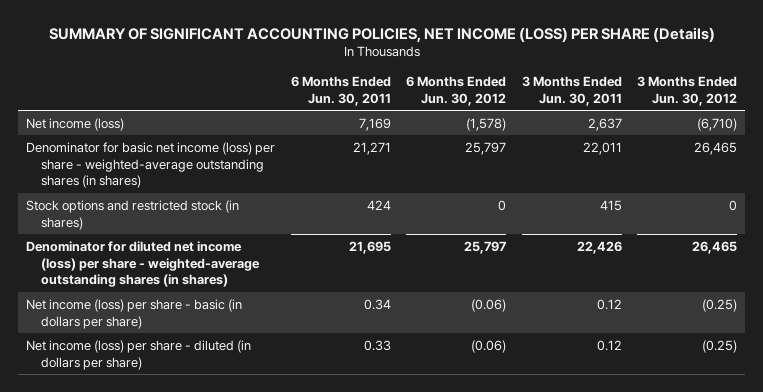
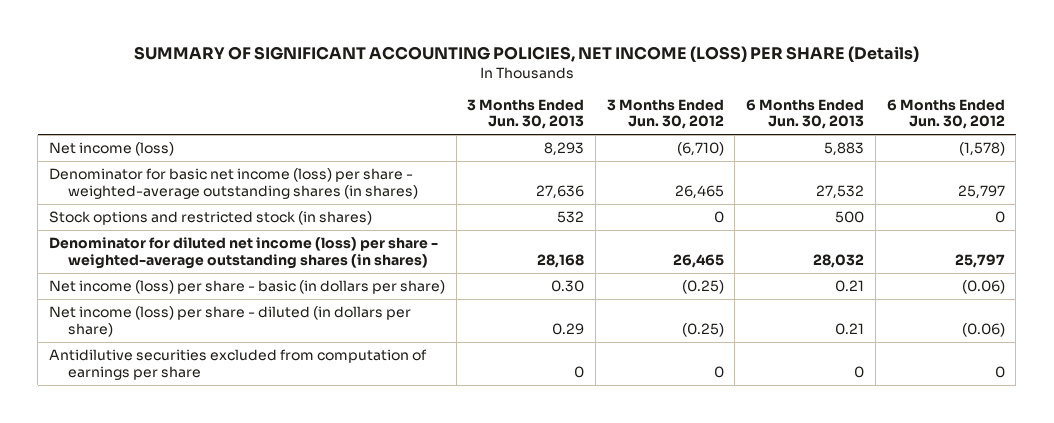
[290,76,391,106] 6 Months Ended Jun. 30, 2011 -> none
[521,76,622,106] 3 Months Ended Jun. 30, 2011 -> none
none -> [467,98,585,130] 3 Months Ended Jun. 30, 2013
none -> [746,98,865,130] 6 Months Ended Jun. 30, 2013
none -> [49,349,428,380] Antidilutive securities excluded from computation of earnings per share

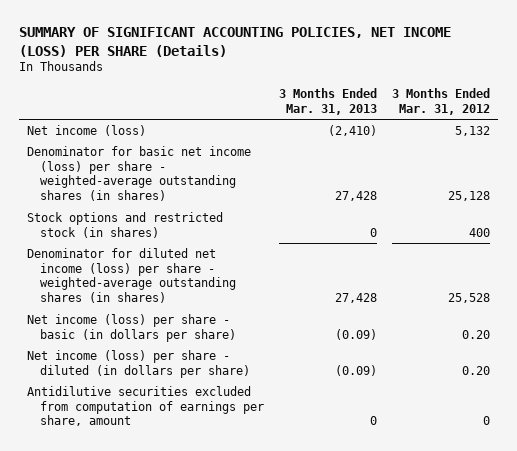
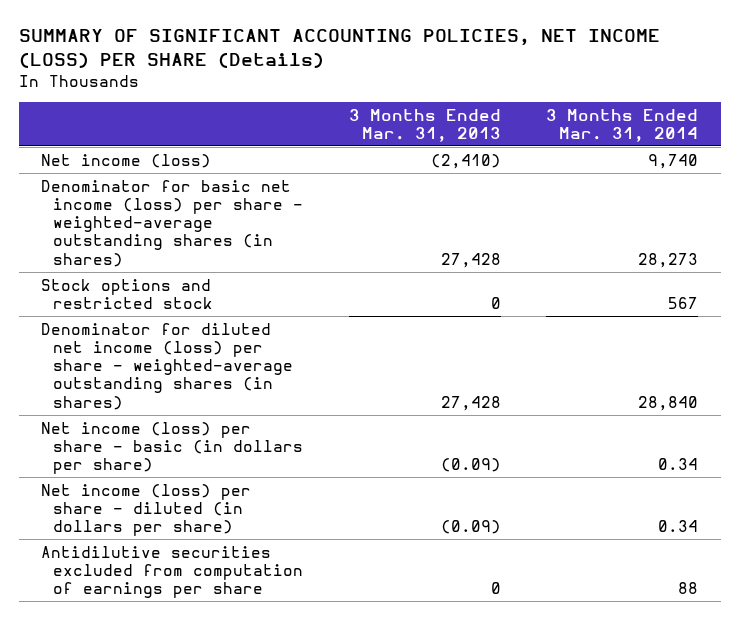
[392,88,491,115] 3 Months Ended Mar. 31, 2012 -> none
none -> [546,108,699,142] 3 Months Ended Mar. 31, 2014
[26,211,223,238] Stock options and restricted stock (in shares) -> [41,278,214,309] Stock options and restricted stock
[26,385,264,427] Antidilutive securities excluded from computation of earnings per share, amount -> [41,545,304,599] Antidilutive securities excluded from computation of earnings per share

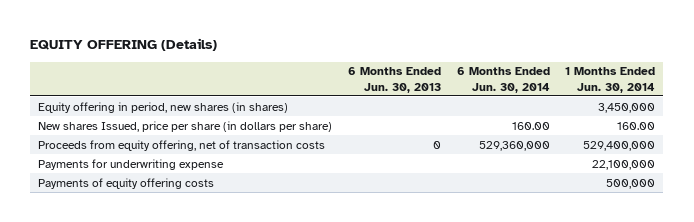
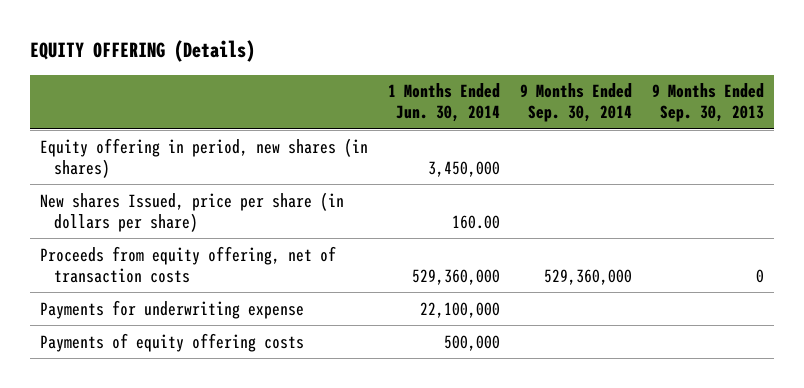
[348,67,442,93] 6 Months Ended Jun. 30, 2013 -> none
[456,67,550,93] 6 Months Ended Jun. 30, 2014 -> none
none -> [519,83,632,123] 9 Months Ended Sep. 30, 2014
none -> [652,83,765,123] 9 Months Ended Sep. 30, 2013
[583,140,656,151] 529,400,000 -> [411,268,500,285] 529,360,000

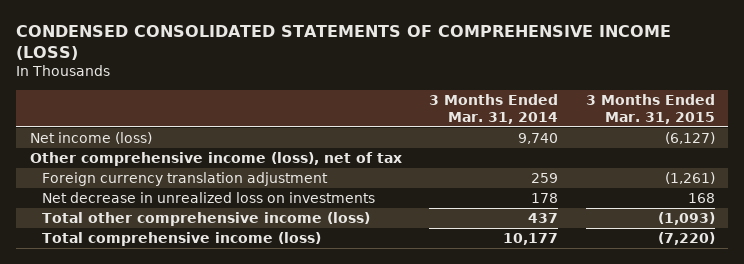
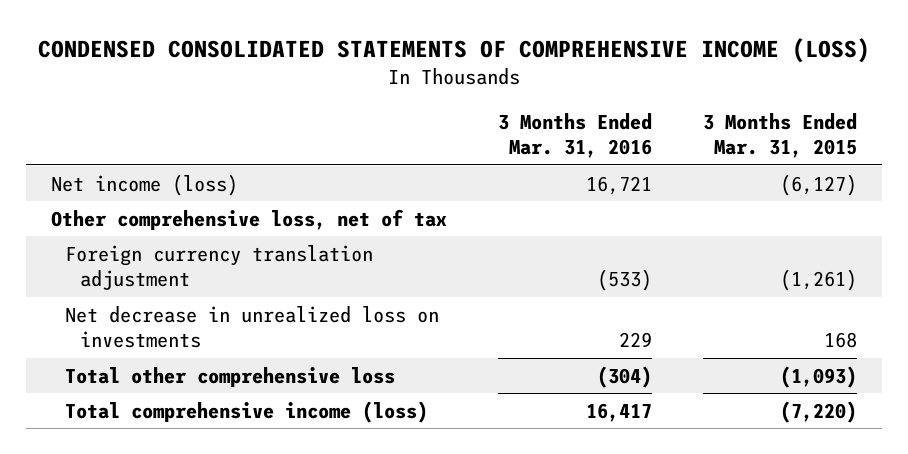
[429,94,559,124] 3 Months Ended Mar. 31, 2014 -> none
none -> [498,113,653,159] 3 Months Ended Mar. 31, 2016
[29,152,402,167] Other comprehensive income (loss), net of tax -> [51,208,448,230] Other comprehensive loss, net of tax
[42,212,371,227] Total other comprehensive income (loss) -> [65,366,396,387] Total other comprehensive loss

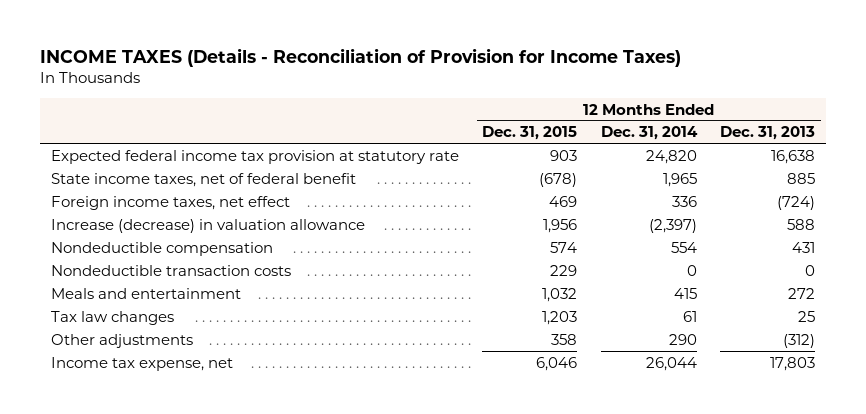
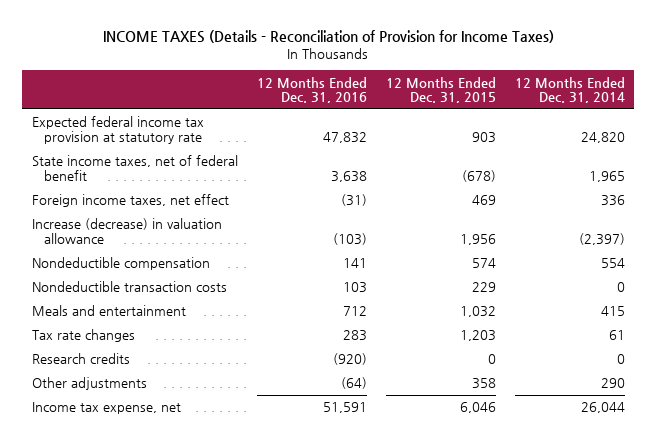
[719,126,815,141] Dec. 31, 2013 -> none
none -> [256,76,367,104] 12 Months Ended Dec. 31, 2016
[51,310,175,325] Tax law changes -> [31,329,135,343] Tax rate changes
none -> [31,353,130,365] Research credits

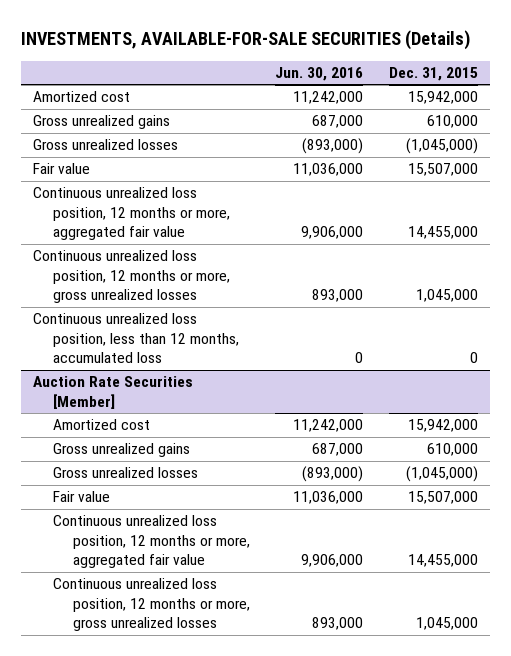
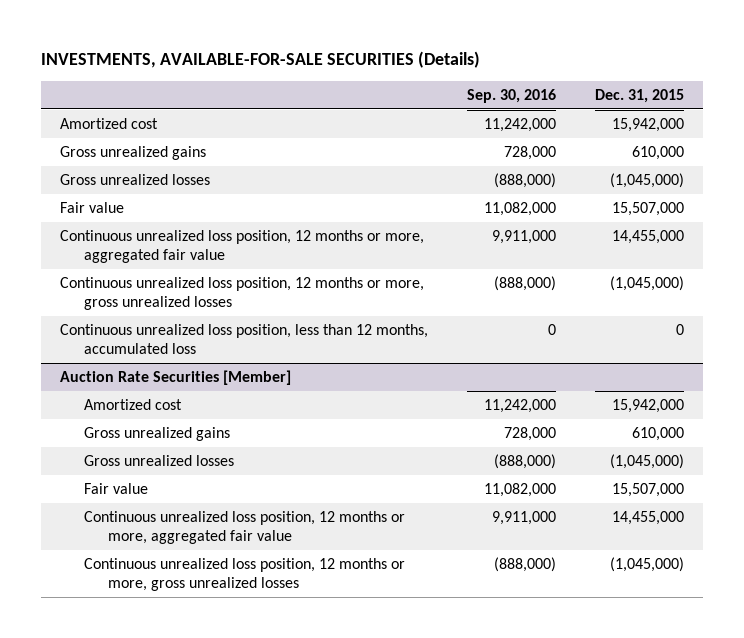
[275,66,364,81] Jun. 30, 2016 -> none
none -> [466,88,556,103] Sep. 30, 2016
[415,289,478,303] 1,045,000 -> [609,276,684,292] (1,045,000)
[415,617,478,631] 1,045,000 -> [609,557,684,573] (1,045,000)

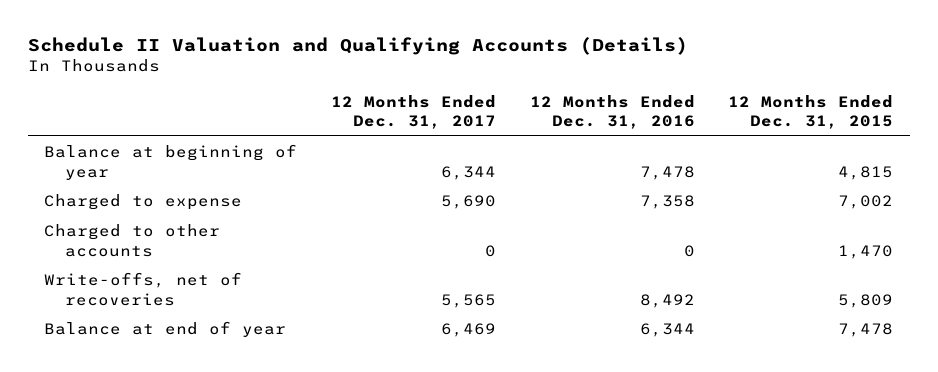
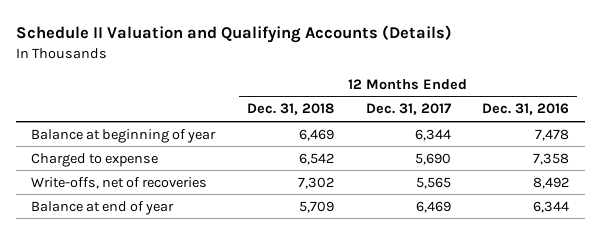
[728,94,894,129] 12 Months Ended Dec. 31, 2015 -> none
none -> [247,103,335,116] Dec. 31, 2018
[44,224,221,257] Charged to other accounts -> none

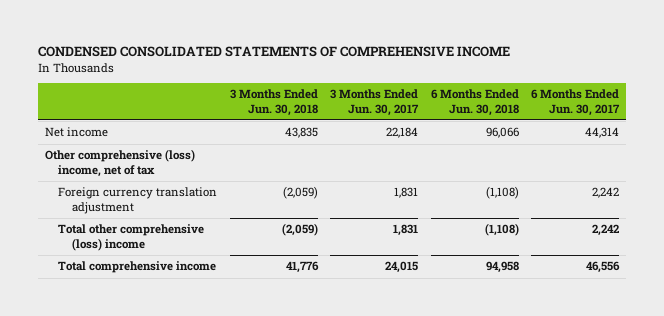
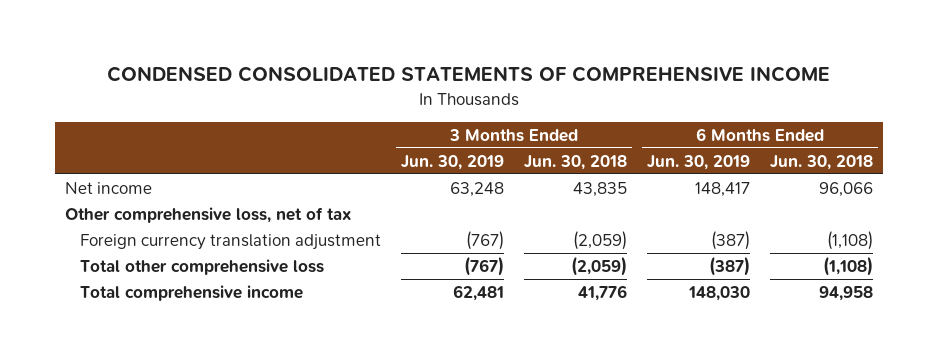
[330,89,420,116] 3 Months Ended Jun. 30, 2017 -> none
[531,89,621,116] 6 Months Ended Jun. 30, 2017 -> none
none -> [401,154,505,170] Jun. 30, 2019
none -> [647,154,751,170] Jun. 30, 2019
[44,149,195,177] Other comprehensive (loss) income, net of tax -> [64,206,351,223] Other comprehensive loss, net of tax
[58,224,205,251] Total other comprehensive (loss) income -> [80,258,325,275] Total other comprehensive loss

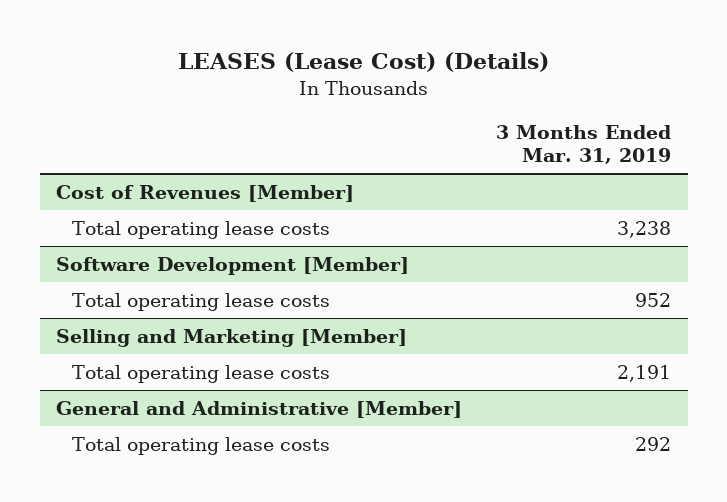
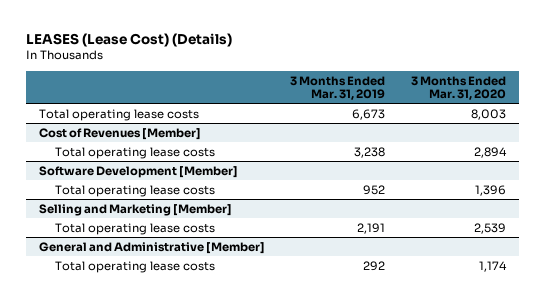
none -> [411,75,507,101] 3 Months Ended Mar. 31, 2020
none -> [38,108,199,121] Total operating lease costs

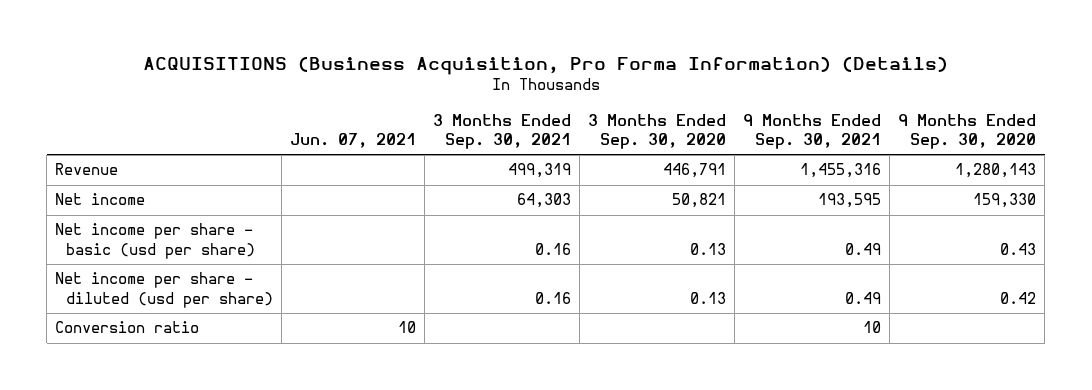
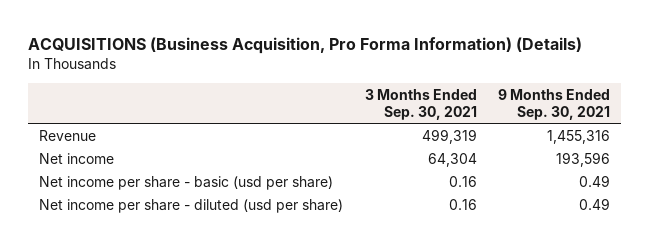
[290,133,417,149] Jun. 07, 2021 -> none
[588,113,727,150] 3 Months Ended Sep. 30, 2020 -> none
[898,113,1037,150] 9 Months Ended Sep. 30, 2020 -> none
[517,193,572,209] 64,303 -> [427,152,477,167] 64,304
[818,193,882,209] 193,595 -> [556,151,611,167] 193,596
[55,321,200,334] Conversion ratio -> none

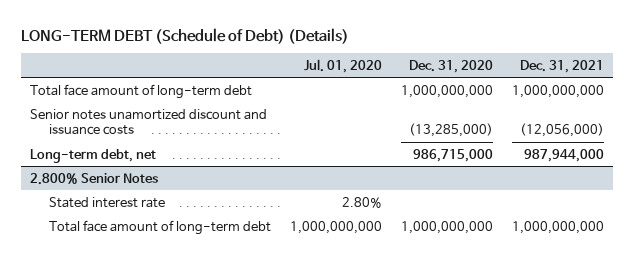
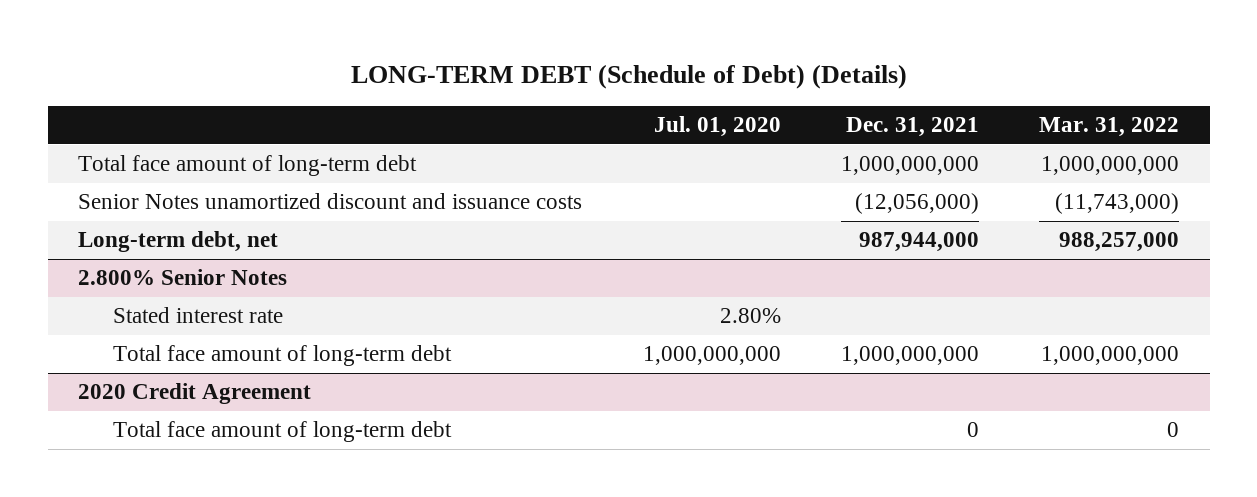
[408,59,493,73] Dec. 31, 2020 -> none
none -> [1039,117,1180,138] Mar. 31, 2022
[30,108,268,136] Senior notes unamortized discount and issuance costs -> [78,193,583,210] Senior Notes unamortized discount and issuance costs
none -> [78,383,312,405] 2020 Credit Agreement
none -> [112,421,452,443] Total face amount of long-term debt

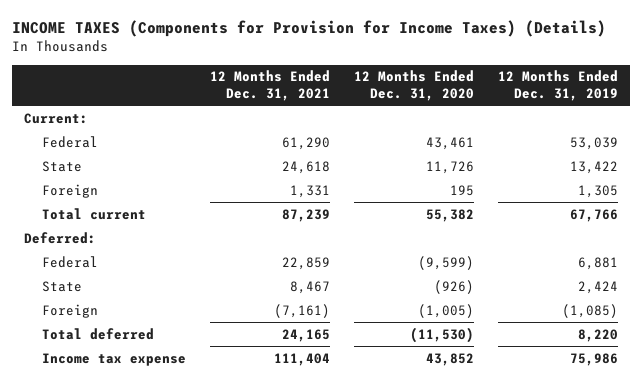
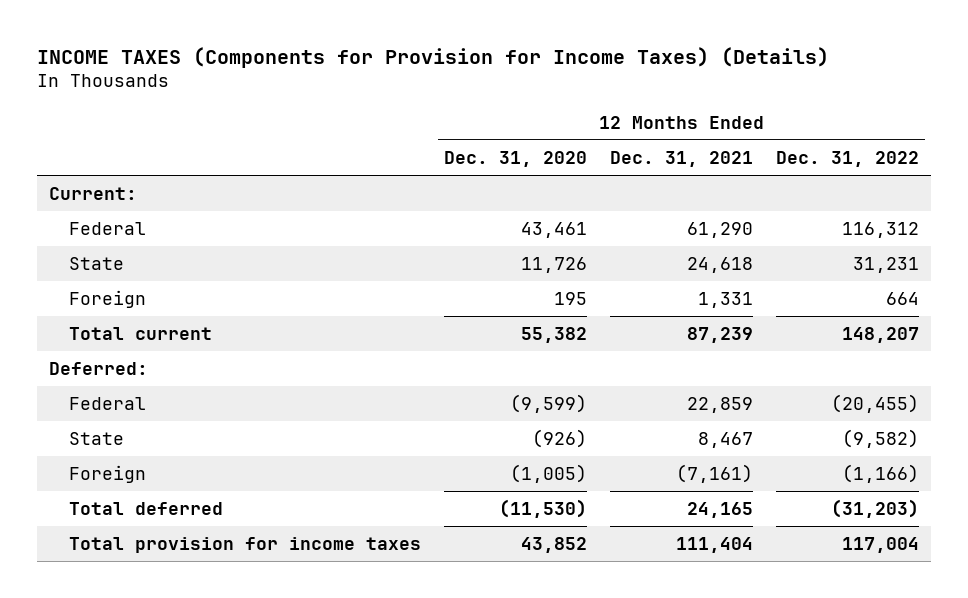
[497,70,618,102] 12 Months Ended Dec. 31, 2019 -> none
none -> [776,150,920,167] Dec. 31, 2022
[42,352,187,366] Income tax expense -> [68,536,421,553] Total provision for income taxes

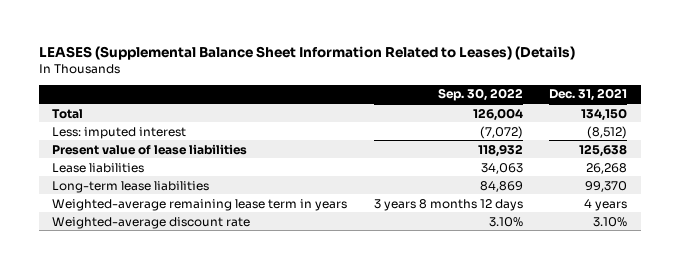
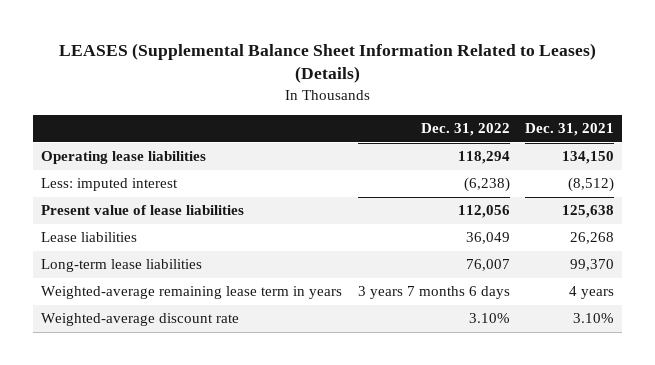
[437,88,523,102] Sep. 30, 2022 -> none
none -> [420,123,510,137] Dec. 31, 2022
[51,108,83,119] Total -> [40,151,206,165] Operating lease liabilities

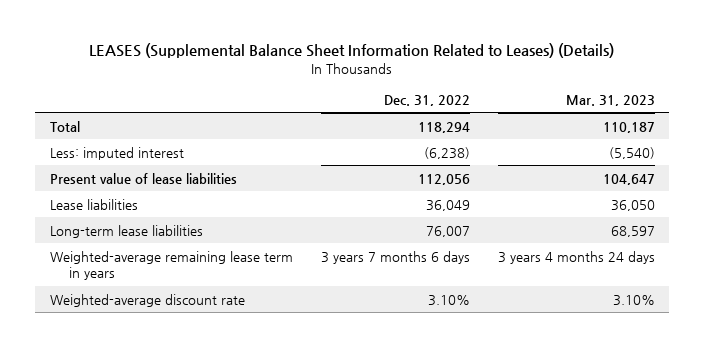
[525,123,615,137] Dec. 31, 2021 -> none
none -> [566,94,656,106] Mar. 31, 2023
[40,151,206,165] Operating lease liabilities -> [49,120,80,132] Total

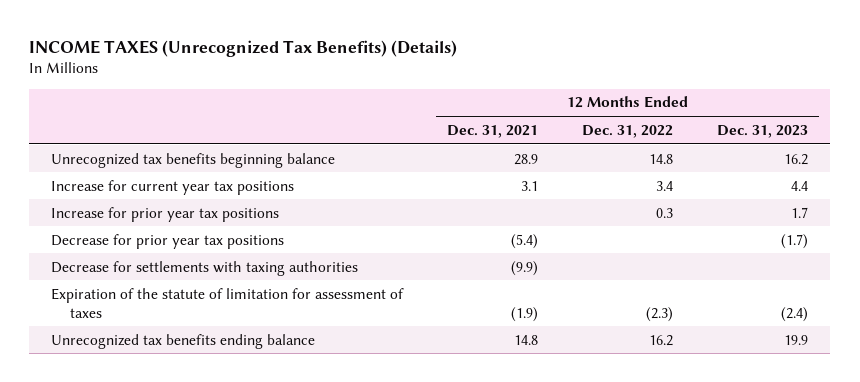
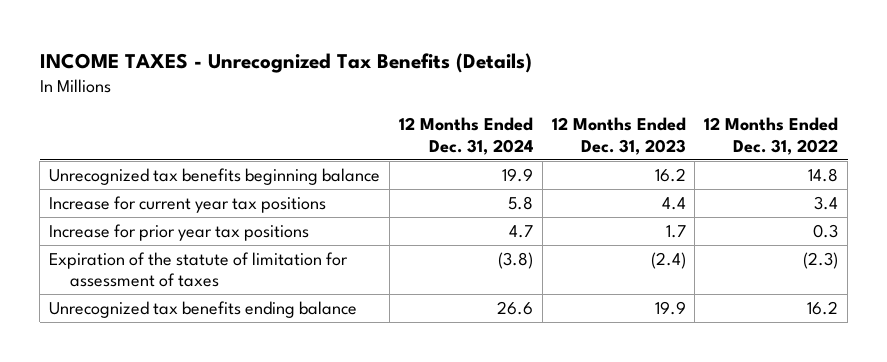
[29,39,458,57] INCOME TAXES (Unrecognized Tax Benefits) (Details) -> [39,52,532,73] INCOME TAXES - Unrecognized Tax Benefits (Details)
[447,124,539,138] Dec. 31, 2021 -> none
none -> [398,117,533,155] 12 Months Ended Dec. 31, 2024
[51,233,285,249] Decrease for prior year tax positions -> none
[51,260,359,276] Decrease for settlements with taxing authorities -> none

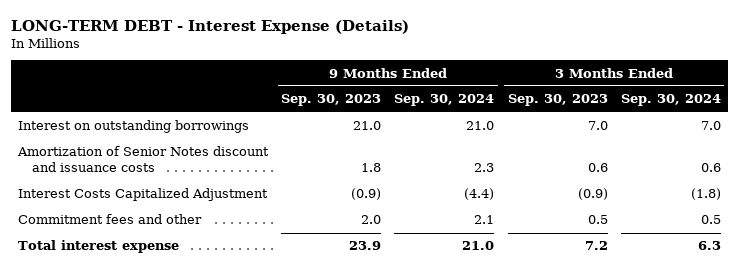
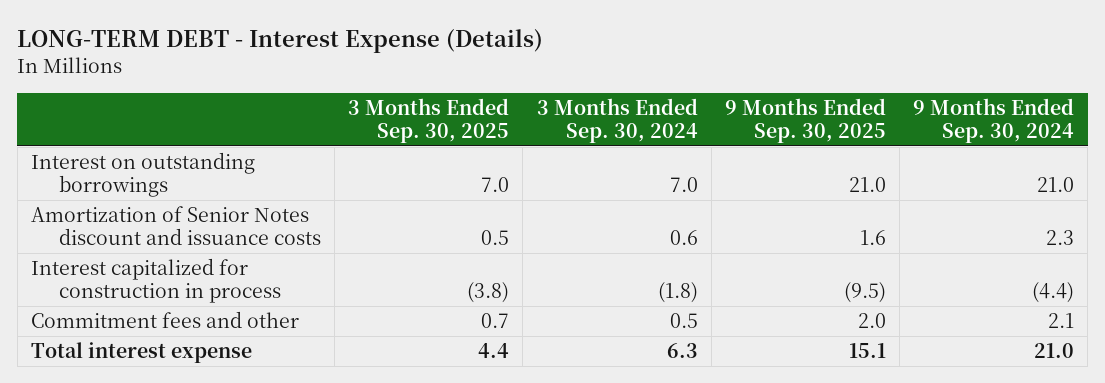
[280,94,381,107] Sep. 30, 2023 -> none
[507,94,608,107] Sep. 30, 2023 -> none
none -> [348,97,510,143] 3 Months Ended Sep. 30, 2025
none -> [724,97,886,143] 9 Months Ended Sep. 30, 2025
[17,188,268,202] Interest Costs Capitalized Adjustment -> [31,258,281,304] Interest capitalized for construction in process

